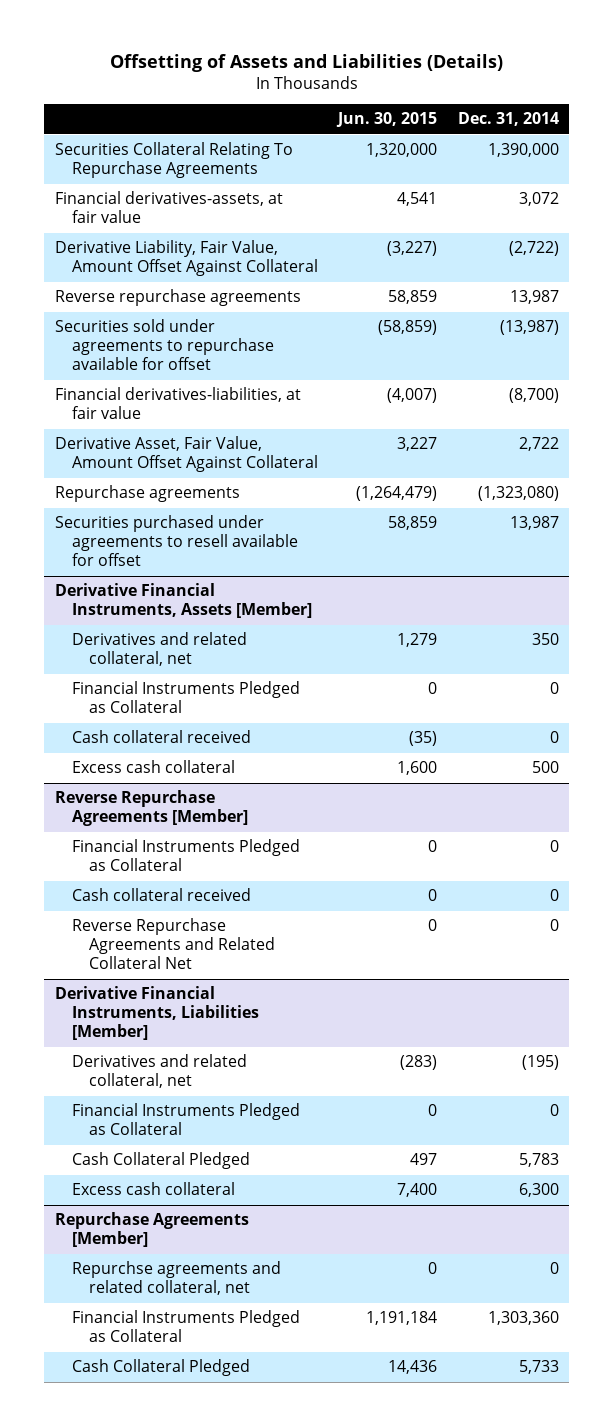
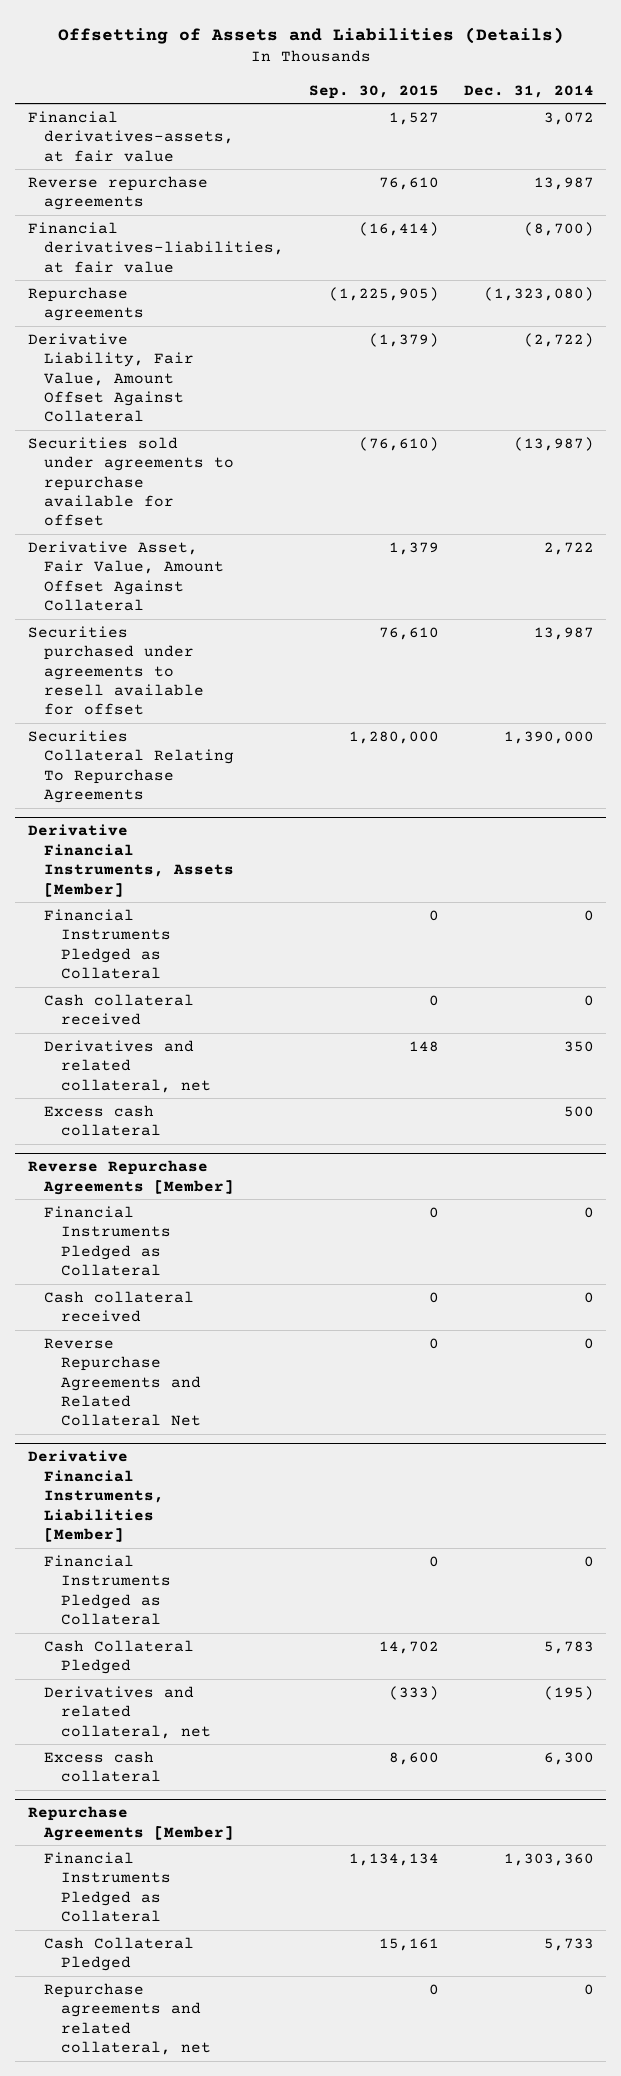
[336,112,438,128] Jun. 30, 2015 -> none
none -> [309,84,440,99] Sep. 30, 2015
[54,240,318,277] Derivative Liability, Fair Value, Amount Offset Against Collateral -> [27,332,195,423] Derivative Liability, Fair Value, Amount Offset Against Collateral
[54,319,274,371] Securities sold under agreements to repurchase available for offset -> [27,436,235,527] Securities sold under agreements to repurchase available for offset
[54,436,318,473] Derivative Asset, Fair Value, Amount Offset Against Collateral -> [27,540,225,611] Derivative Asset, Fair Value, Amount Offset Against Collateral
[54,142,293,179] Securities Collateral Relating To Repurchase Agreements -> [27,729,235,803] Securities Collateral Relating To Repurchase Agreements
[71,632,247,667] Derivatives and related collateral, net -> [44,1039,212,1093] Derivatives and related collateral, net
[71,1054,247,1089] Derivatives and related collateral, net -> [44,1685,212,1739] Derivatives and related collateral, net
[71,1261,281,1296] Repurchse agreements and related collateral, net -> none
none -> [44,1982,212,2055] Repurchase agreements and related collateral, net

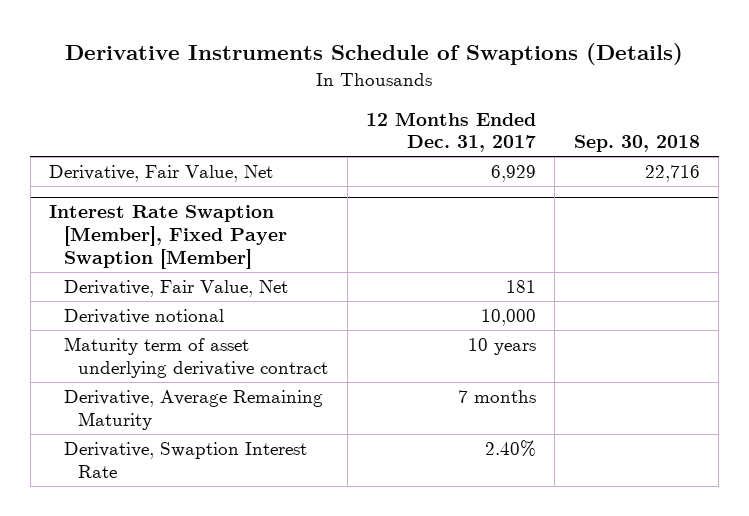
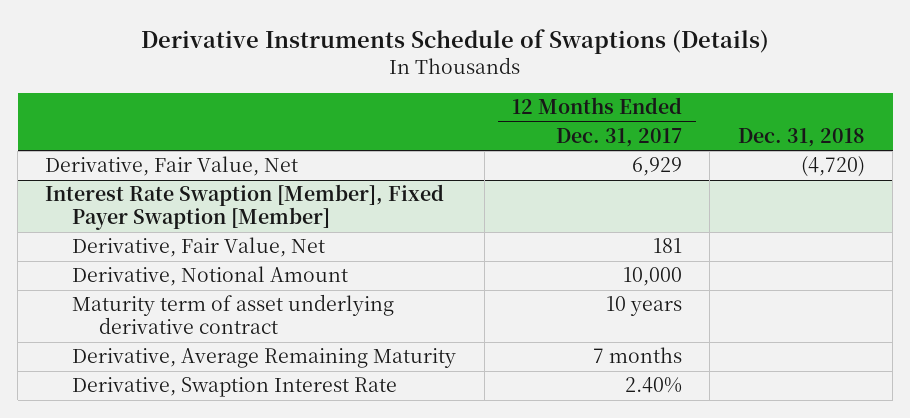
[573,135,700,153] Sep. 30, 2018 -> none
none -> [737,127,865,147] Dec. 31, 2018
[63,309,224,325] Derivative notional -> [72,266,349,287] Derivative, Notional Amount

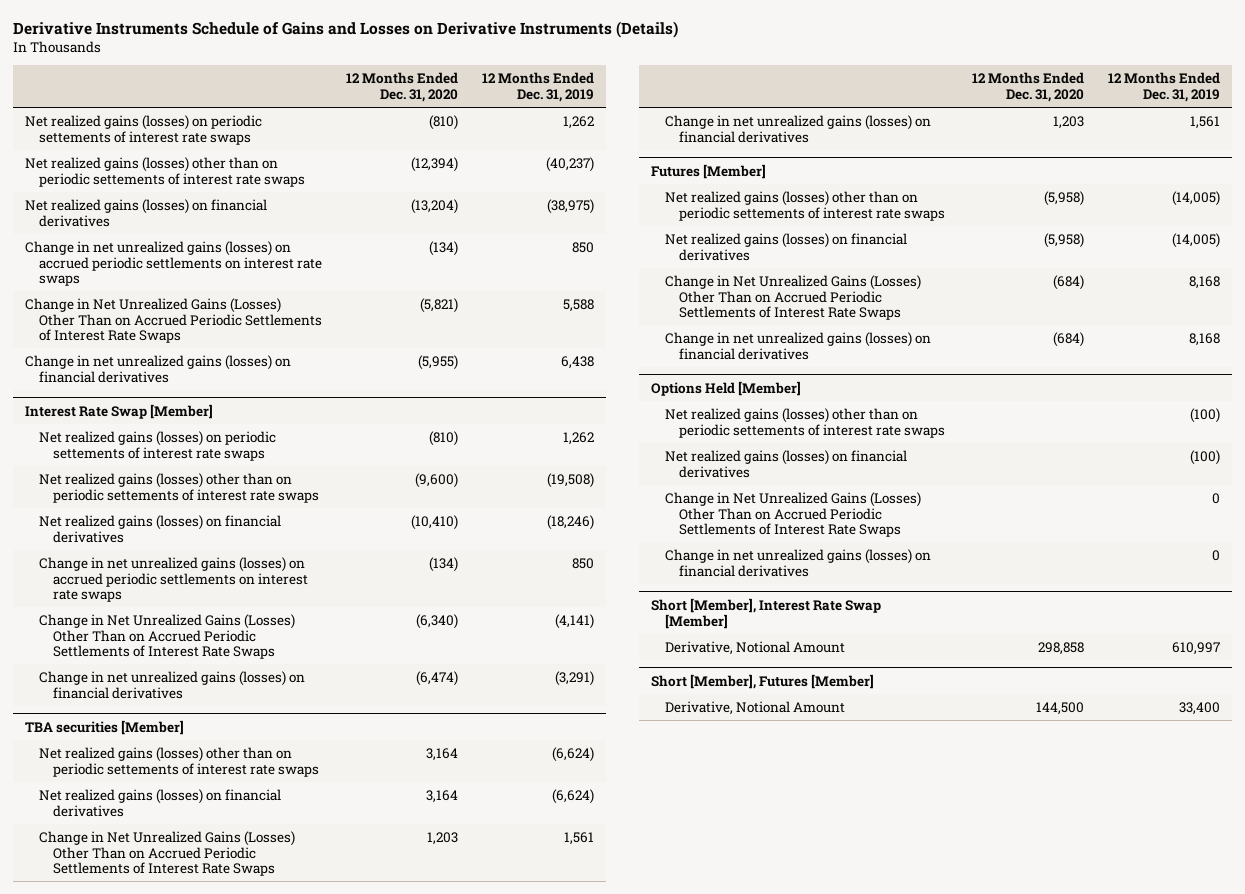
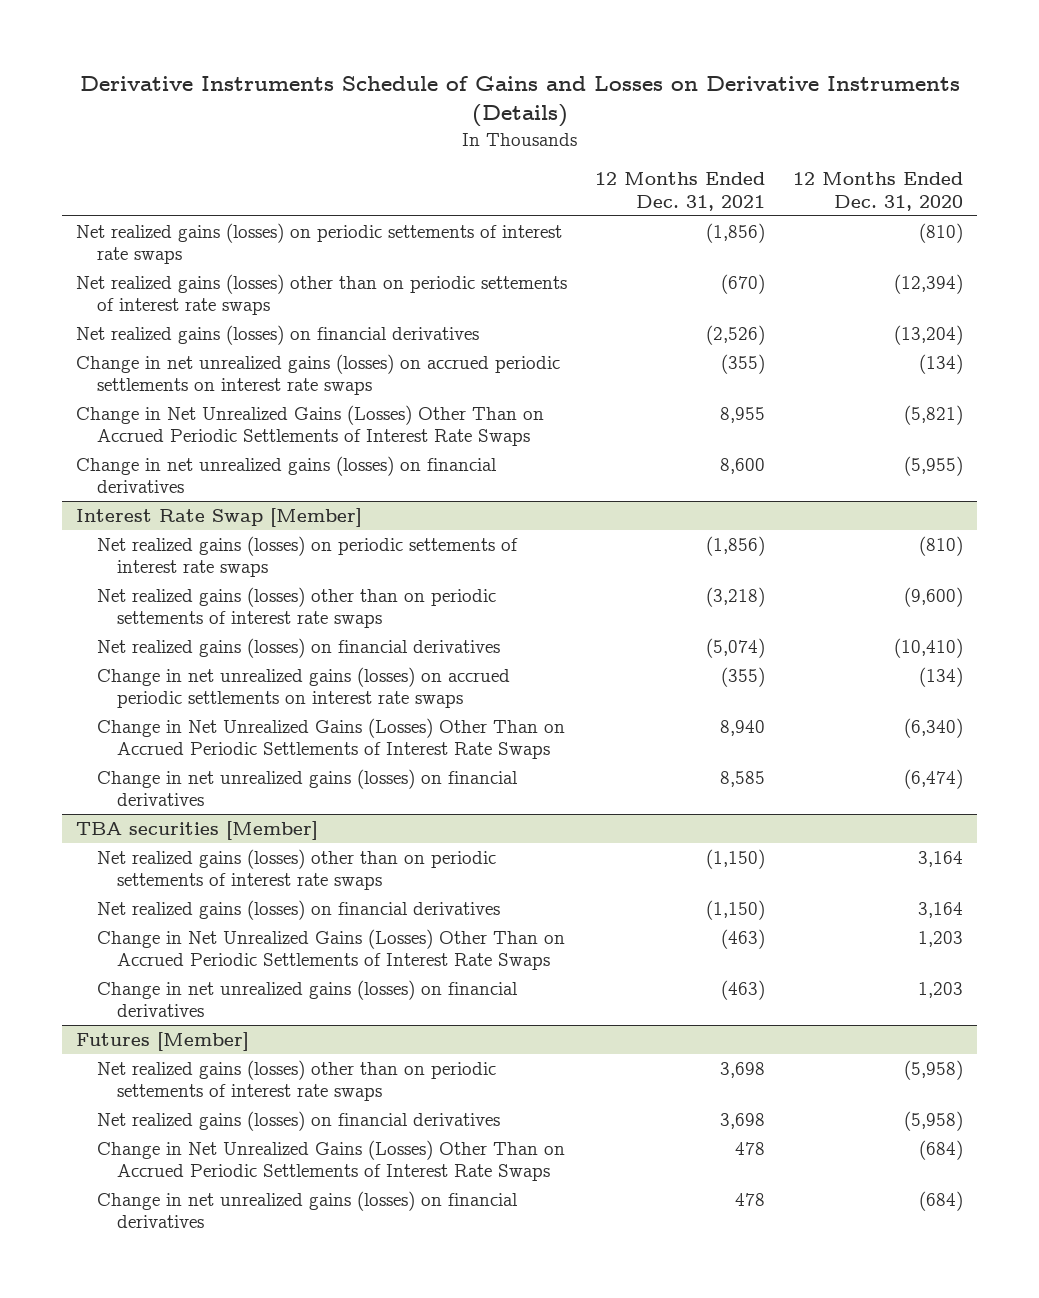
[481,72,594,102] 12 Months Ended Dec. 31, 2019 -> none
none -> [595,172,766,211] 12 Months Ended Dec. 31, 2021
[650,380,801,396] Options Held [Member] -> none
[665,407,946,438] Net realized gains (losses) other than on periodic settements of interest rate swaps -> none
[665,449,908,478] Net realized gains (losses) on financial derivatives -> none
[665,491,922,538] Change in Net Unrealized Gains (Losses) Other Than on Accrued Periodic Settlements of Interest Rate Swaps -> none
[665,548,932,577] Change in net unrealized gains (losses) on financial derivatives -> none
[650,597,881,629] Short [Member], Interest Rate Swap [Member] -> none
[665,640,846,655] Derivative, Notional Amount -> none
[650,673,874,689] Short [Member], Futures [Member] -> none
[665,700,846,715] Derivative, Notional Amount -> none

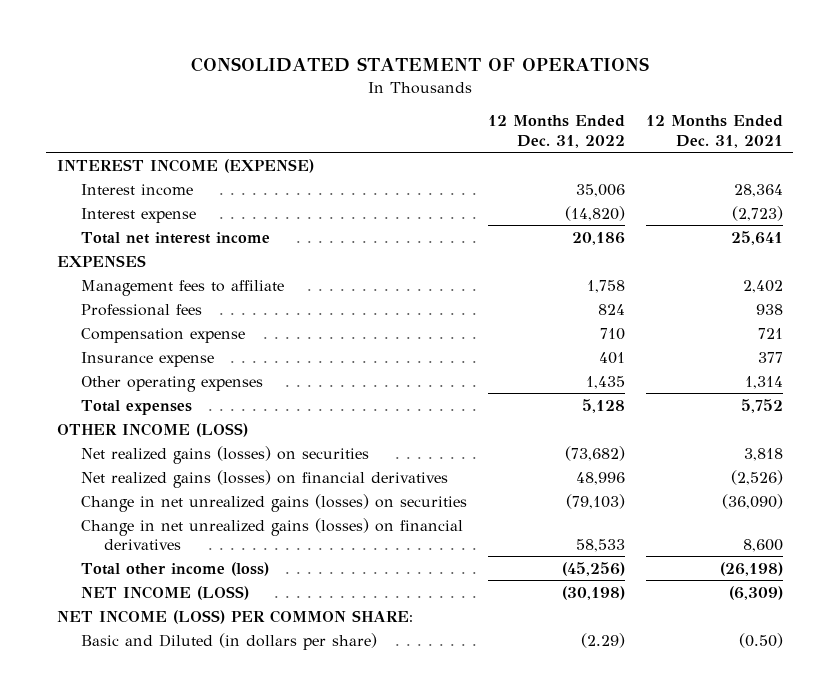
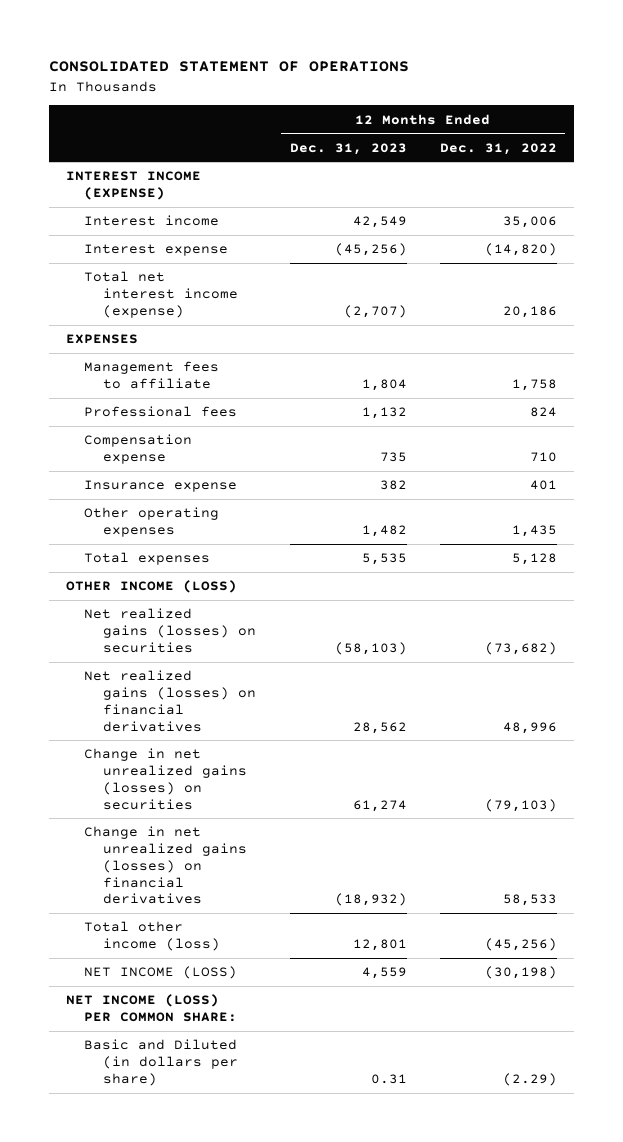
[645,115,783,148] 12 Months Ended Dec. 31, 2021 -> none
none -> [289,142,407,155] Dec. 31, 2023
[80,231,270,244] Total net interest income -> [84,271,239,318] Total net interest income (expense)

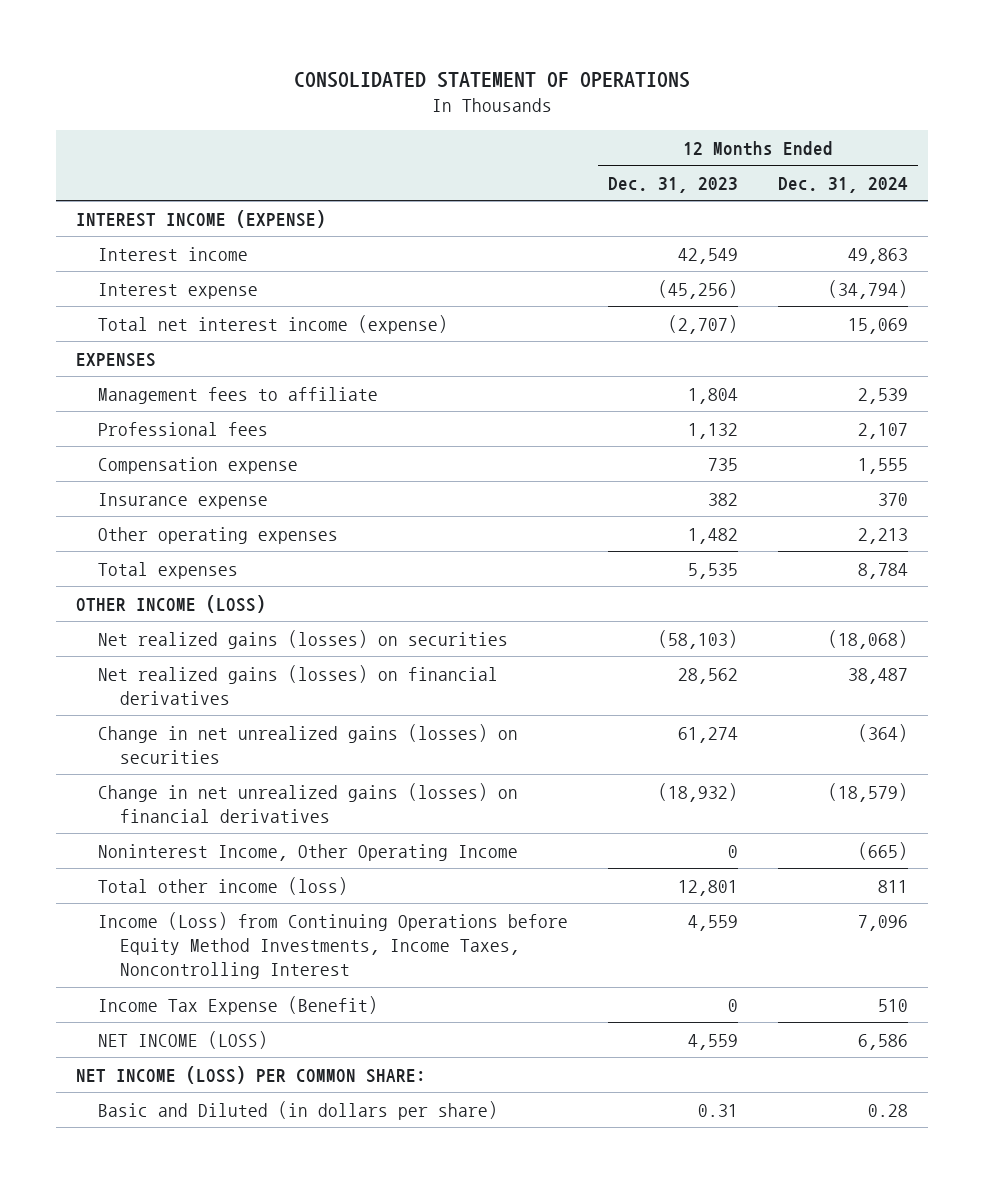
[439,142,557,155] Dec. 31, 2022 -> none
none -> [778,176,909,193] Dec. 31, 2024
none -> [98,843,519,861] Noninterest Income, Other Operating Income
none -> [98,911,569,980] Income (Loss) from Continuing Operations before Equity Method Investments, Income Taxes, Noncontrolling Interest
none -> [98,995,379,1015] Income Tax Expense (Benefit)

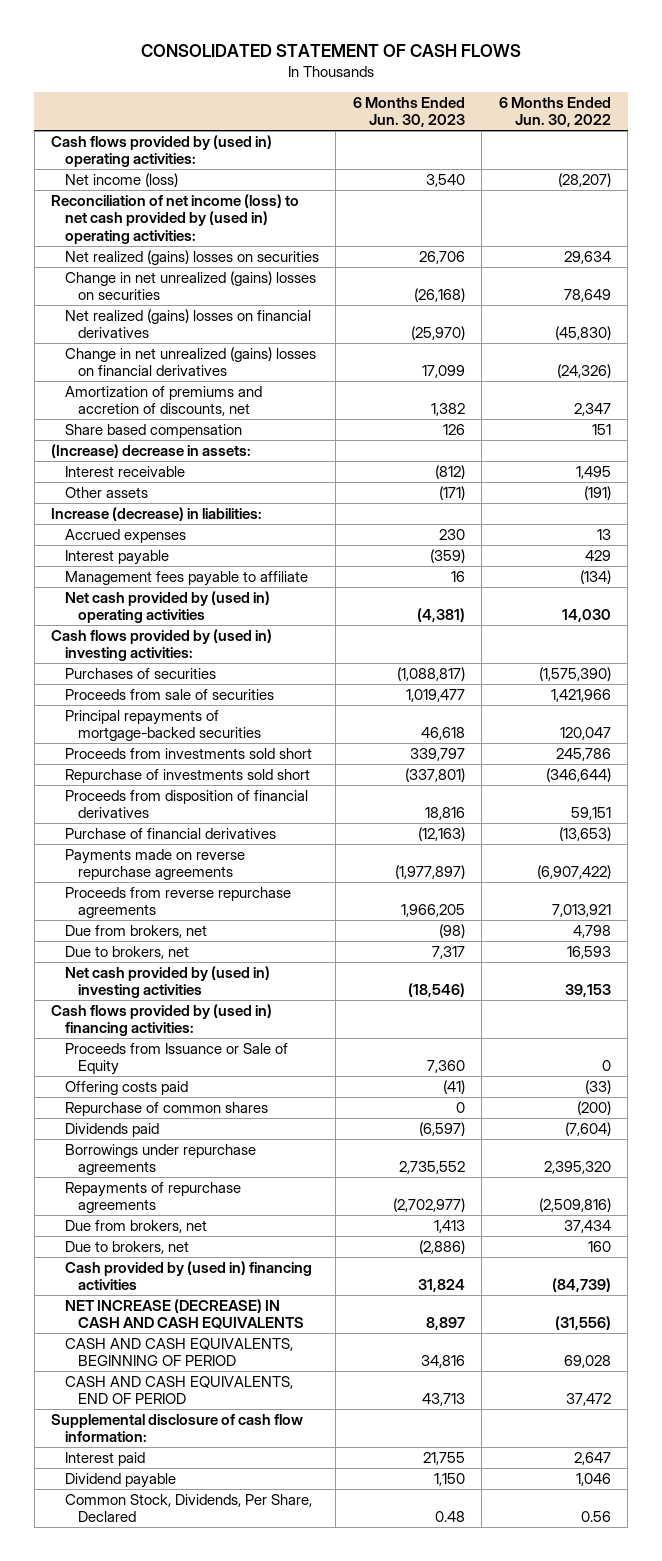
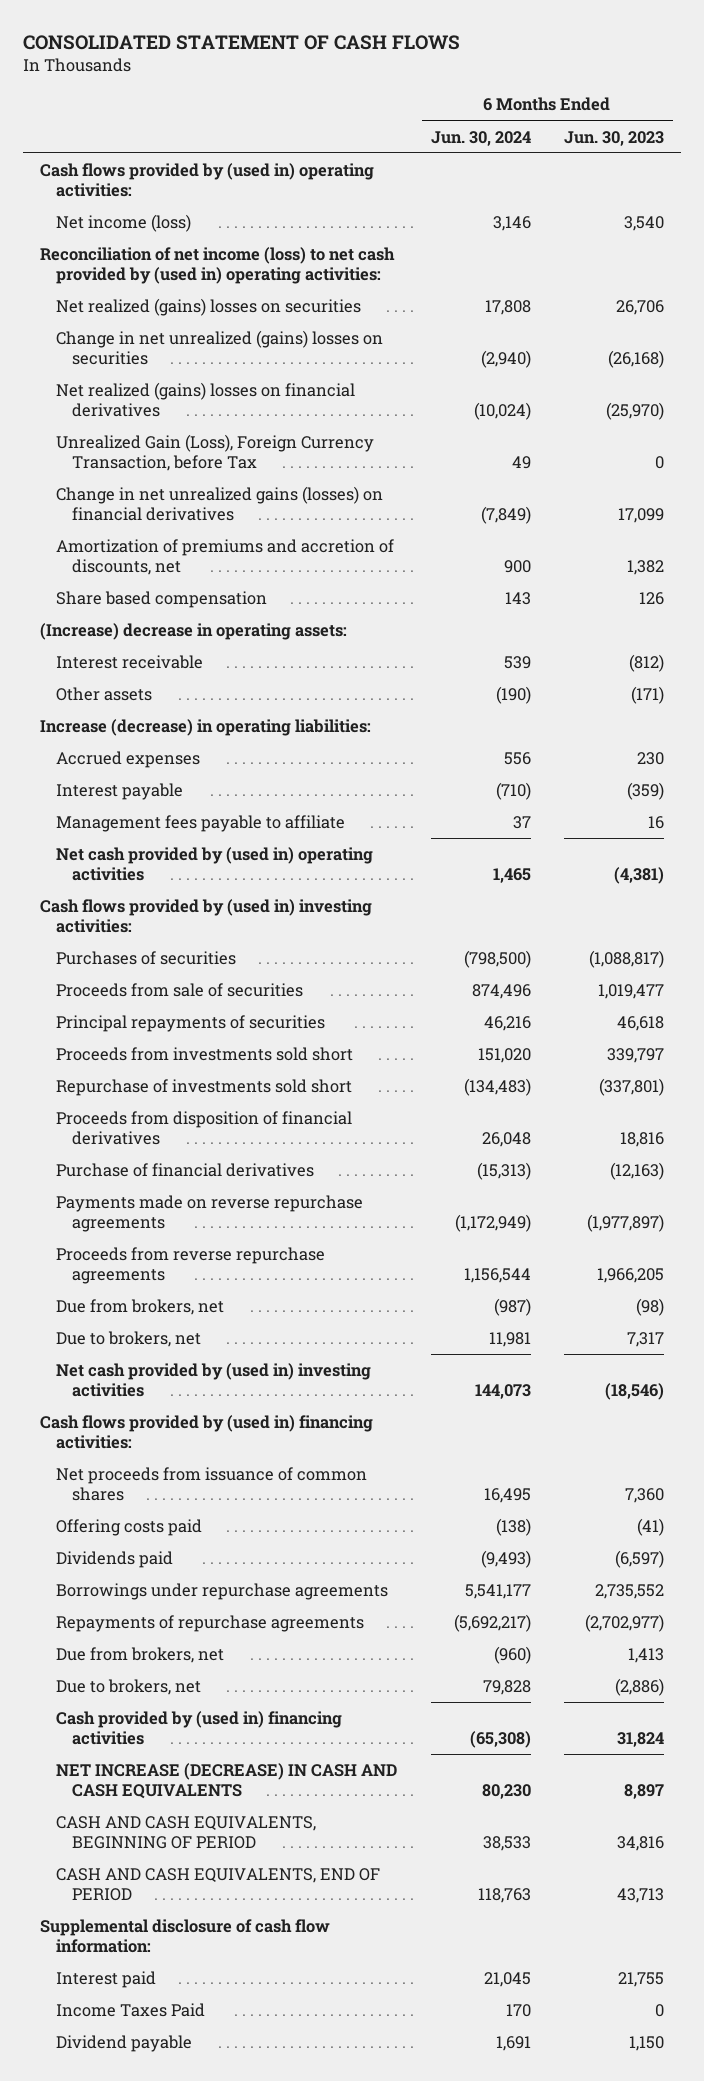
[498,96,611,128] 6 Months Ended Jun. 30, 2022 -> none
none -> [430,130,531,146] Jun. 30, 2024
none -> [55,434,374,471] Unrealized Gain (Loss), Foreign Currency Transaction, before Tax
[64,346,316,377] Change in net unrealized (gains) losses on financial derivatives -> [55,486,383,521] Change in net unrealized gains (losses) on financial derivatives
[51,443,252,458] (Increase) decrease in assets: -> [39,623,347,641] (Increase) decrease in operating assets:
[51,506,263,521] Increase (decrease) in liabilities: -> [39,719,371,737] Increase (decrease) in operating liabilities:
[64,709,262,742] Principal repayments of mortgage-backed securities -> [55,1015,325,1033] Principal repayments of securities
[64,1042,288,1076] Proceeds from Issuance or Sale of Equity -> [55,1467,367,1501] Net proceeds from issuance of common shares
[64,1101,268,1116] Repurchase of common shares -> none
none -> [55,2003,205,2018] Income Taxes Paid
[64,1493,312,1523] Common Stock, Dividends, Per Share, Declared -> none

